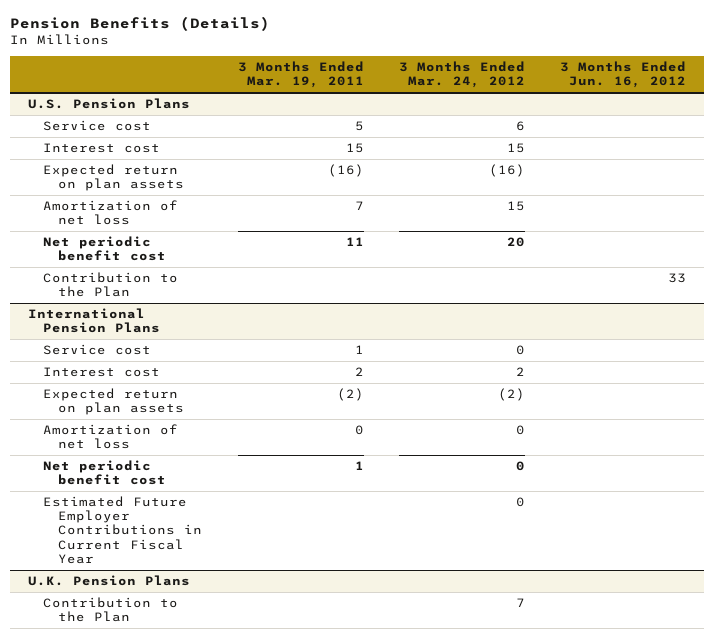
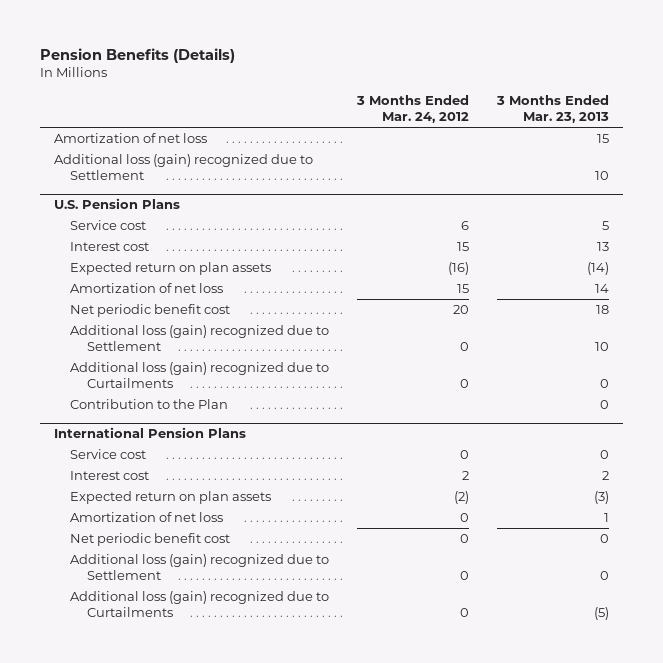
[237,60,364,89] 3 Months Ended Mar. 19, 2011 -> none
[560,60,687,89] 3 Months Ended Jun. 16, 2012 -> none
none -> [496,94,610,124] 3 Months Ended Mar. 23, 2013
none -> [53,132,207,143] Amortization of net loss
none -> [53,153,313,181] Additional loss (gain) recognized due to Settlement
none -> [70,324,330,352] Additional loss (gain) recognized due to Settlement
none -> [70,361,330,389] Additional loss (gain) recognized due to Curtailments
[42,496,203,564] Estimated Future Employer Contributions in Current Fiscal Year -> none
[27,575,190,587] U.K. Pension Plans -> none
[42,597,178,623] Contribution to the Plan -> none
none -> [70,553,330,581] Additional loss (gain) recognized due to Settlement
none -> [70,590,330,618] Additional loss (gain) recognized due to Curtailments

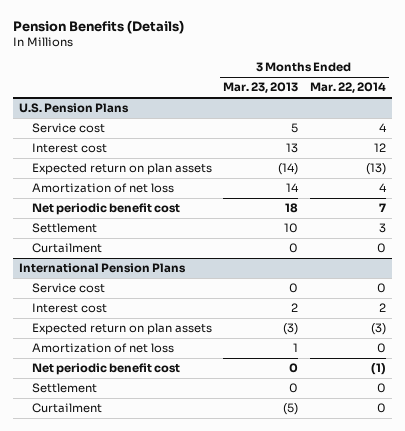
[356,94,470,124] 3 Months Ended Mar. 24, 2012 -> none
none -> [309,82,386,94] Mar. 22, 2014
[53,132,207,143] Amortization of net loss -> none
[53,153,313,181] Additional loss (gain) recognized due to Settlement -> none
[70,398,229,409] Contribution to the Plan -> none
[70,324,330,352] Additional loss (gain) recognized due to Settlement -> [31,223,97,234] Settlement
[70,361,330,389] Additional loss (gain) recognized due to Curtailments -> [31,243,102,254] Curtailment
[70,553,330,581] Additional loss (gain) recognized due to Settlement -> [31,383,97,394] Settlement
[70,590,330,618] Additional loss (gain) recognized due to Curtailments -> [31,403,102,414] Curtailment

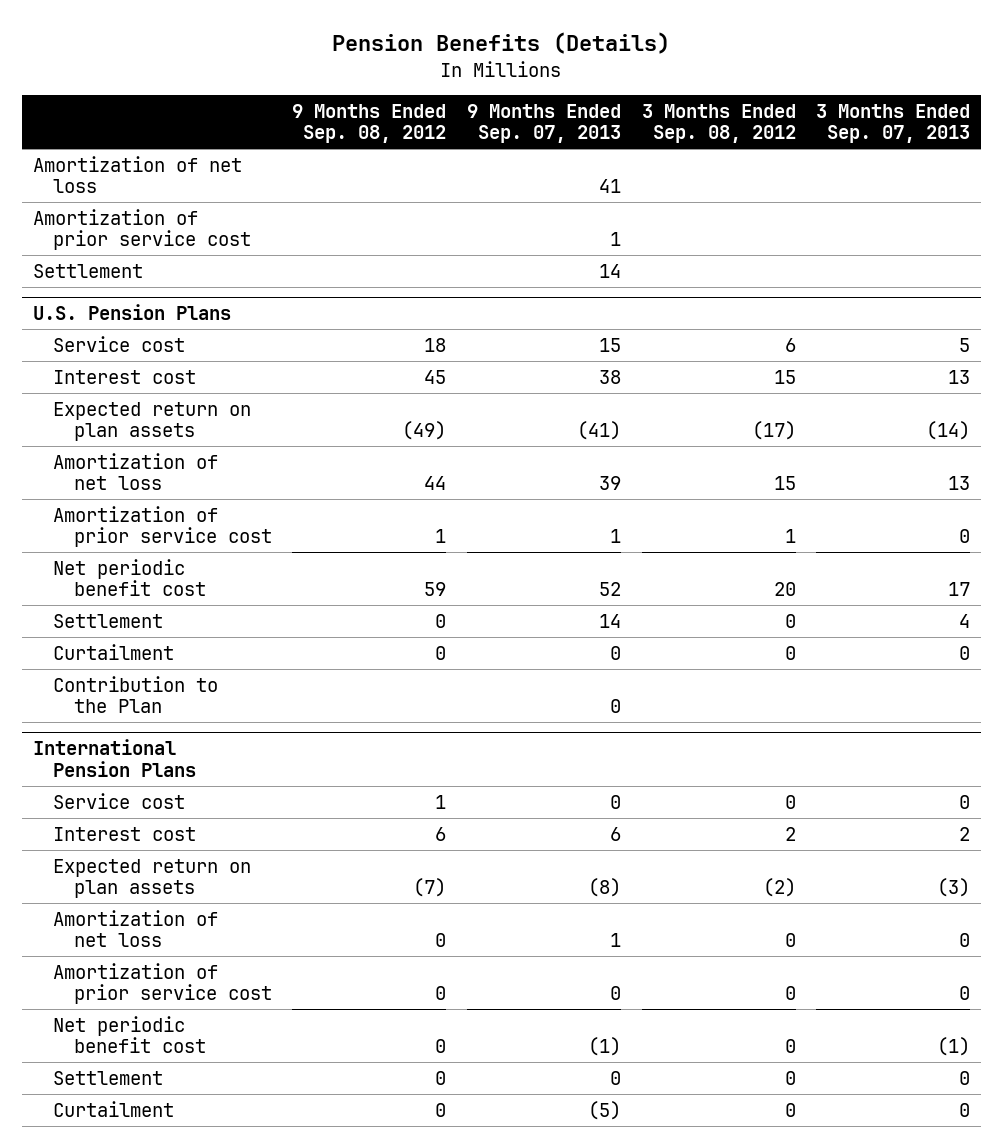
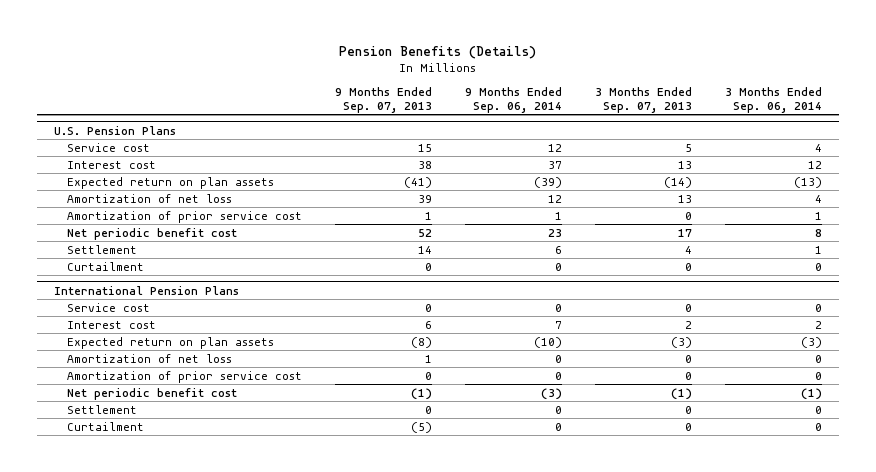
[292,103,447,144] 9 Months Ended Sep. 08, 2012 -> none
[641,103,796,144] 3 Months Ended Sep. 08, 2012 -> none
none -> [464,87,562,113] 9 Months Ended Sep. 06, 2014
none -> [725,87,823,113] 3 Months Ended Sep. 06, 2014
[32,155,242,194] Amortization of net loss -> none
[32,208,252,251] Amortization of prior service cost -> none
[32,263,143,278] Settlement -> none
[53,675,219,714] Contribution to the Plan -> none

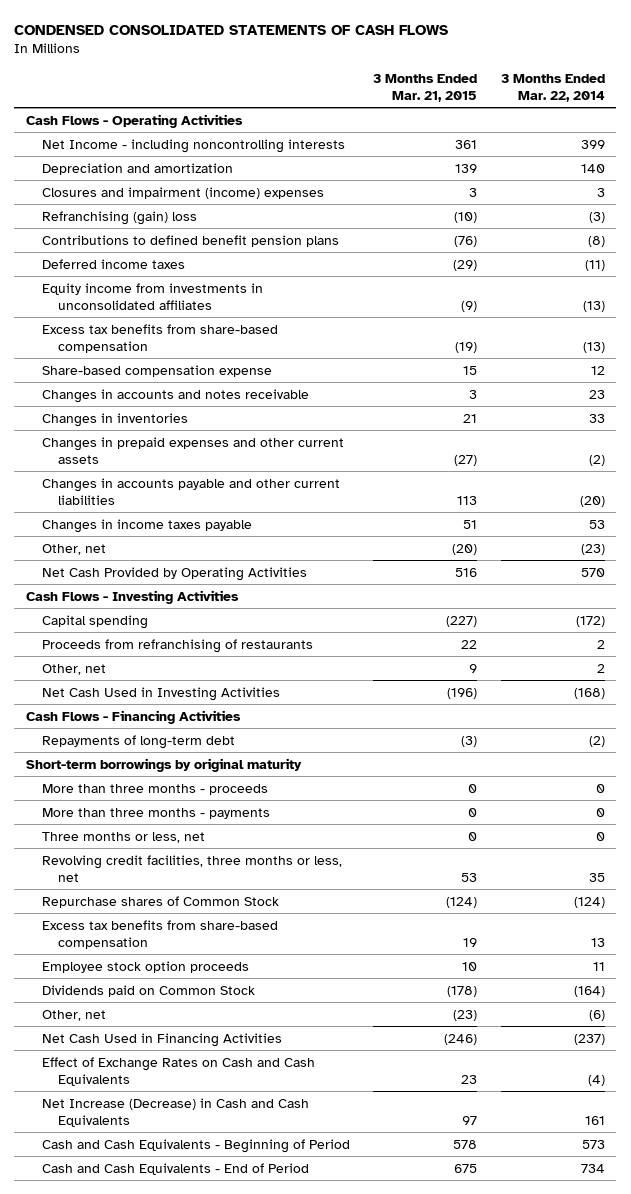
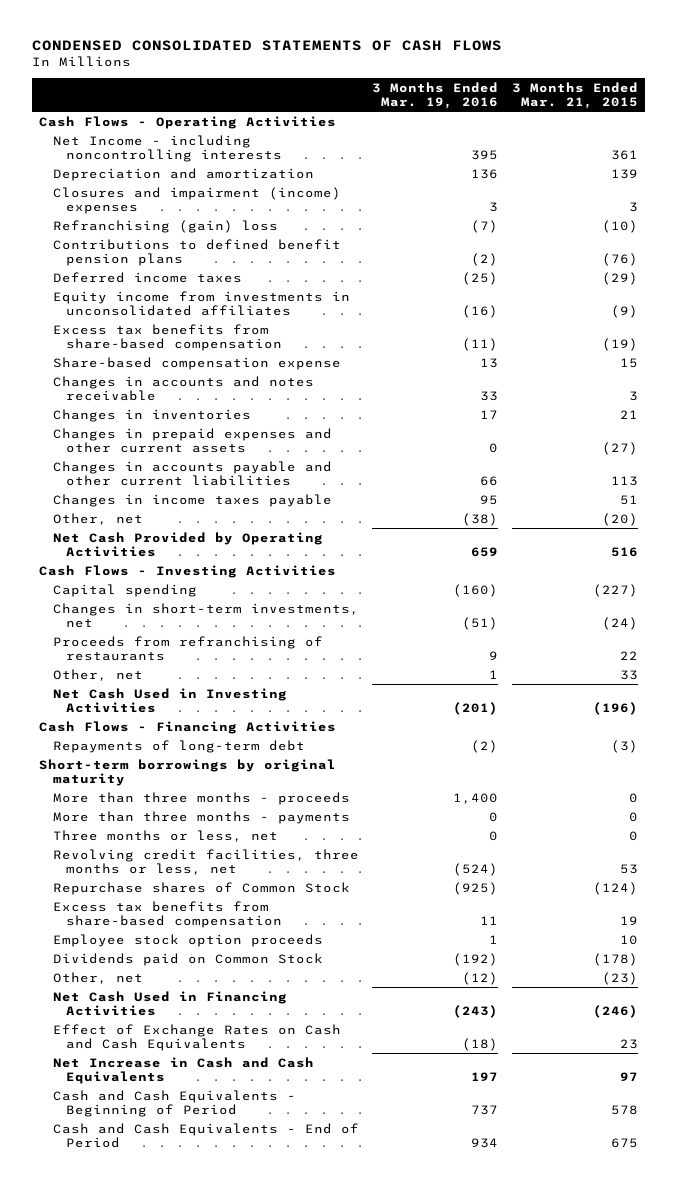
[500,73,605,102] 3 Months Ended Mar. 22, 2014 -> none
none -> [372,81,499,109] 3 Months Ended Mar. 19, 2016
none -> [52,602,359,628] Changes in short-term investments, net
[469,663,478,673] 9 -> [620,669,639,680] 33
[42,1097,310,1127] Net Increase (Decrease) in Cash and Cash Equivalents -> [52,1056,314,1084] Net Increase in Cash and Cash Equivalents

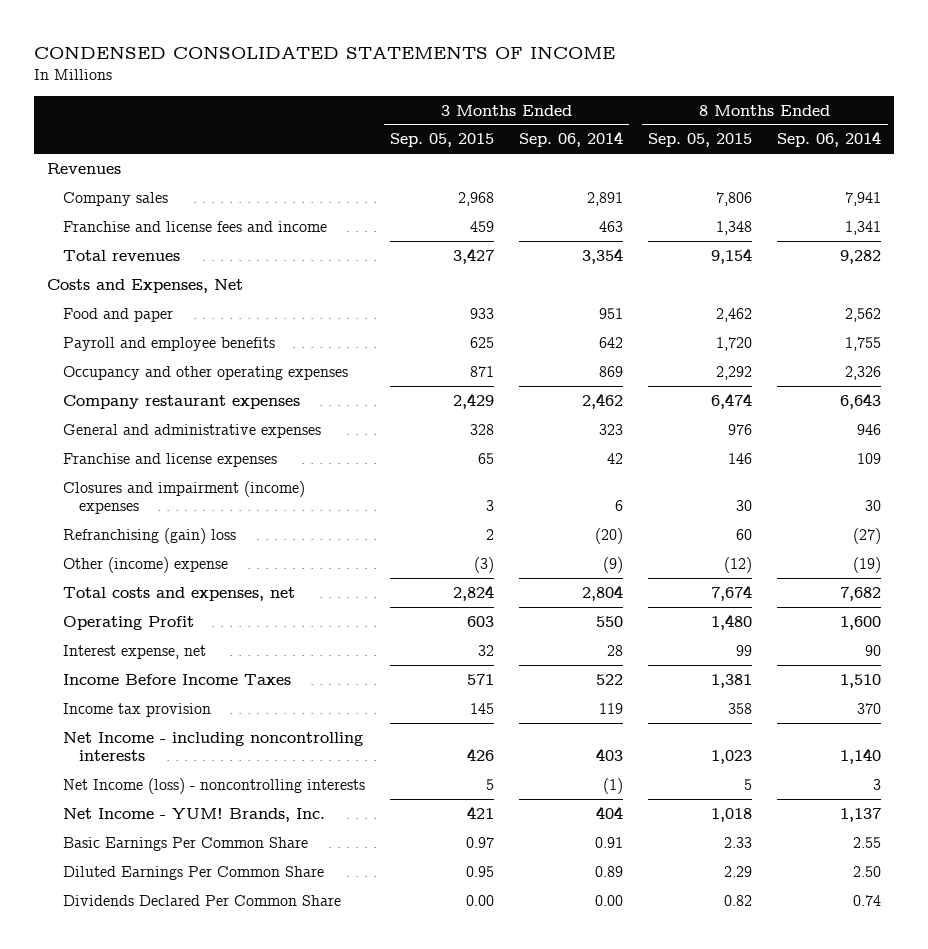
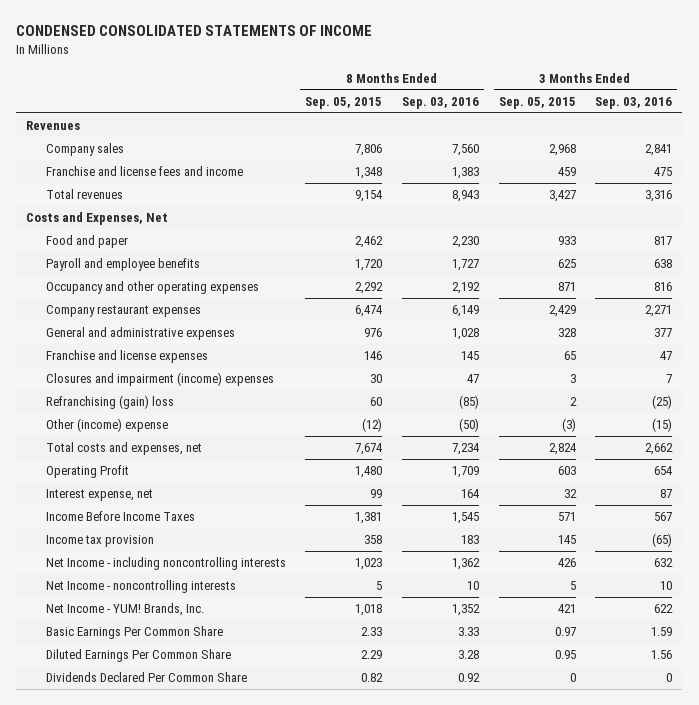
[519,131,624,148] Sep. 06, 2014 -> none
[777,131,882,148] Sep. 06, 2014 -> none
none -> [401,96,479,109] Sep. 03, 2016
none -> [595,96,673,109] Sep. 03, 2016
[62,777,365,794] Net Income (loss) - noncontrolling interests -> [45,580,236,594] Net Income - noncontrolling interests
[465,894,494,906] 0.00 -> [569,673,576,683] 0

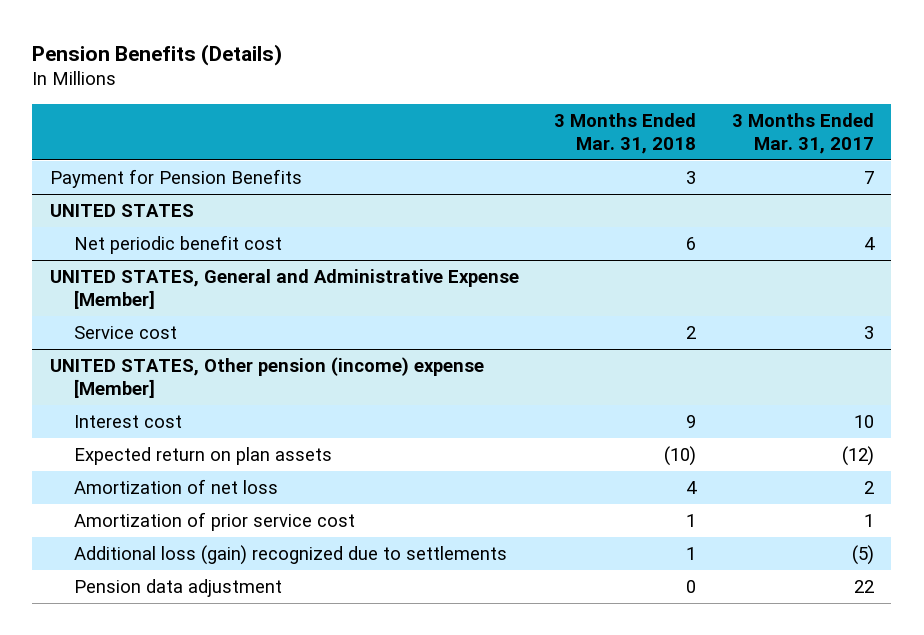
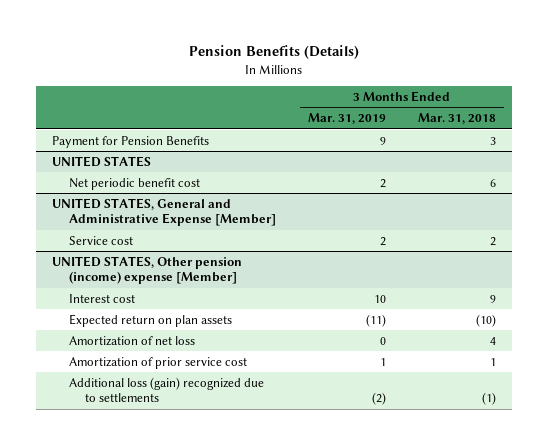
[731,112,874,154] 3 Months Ended Mar. 31, 2017 -> none
none -> [307,113,386,125] Mar. 31, 2019
[74,578,283,597] Pension data adjustment -> none
[686,546,697,560] 1 -> [482,392,497,406] (1)

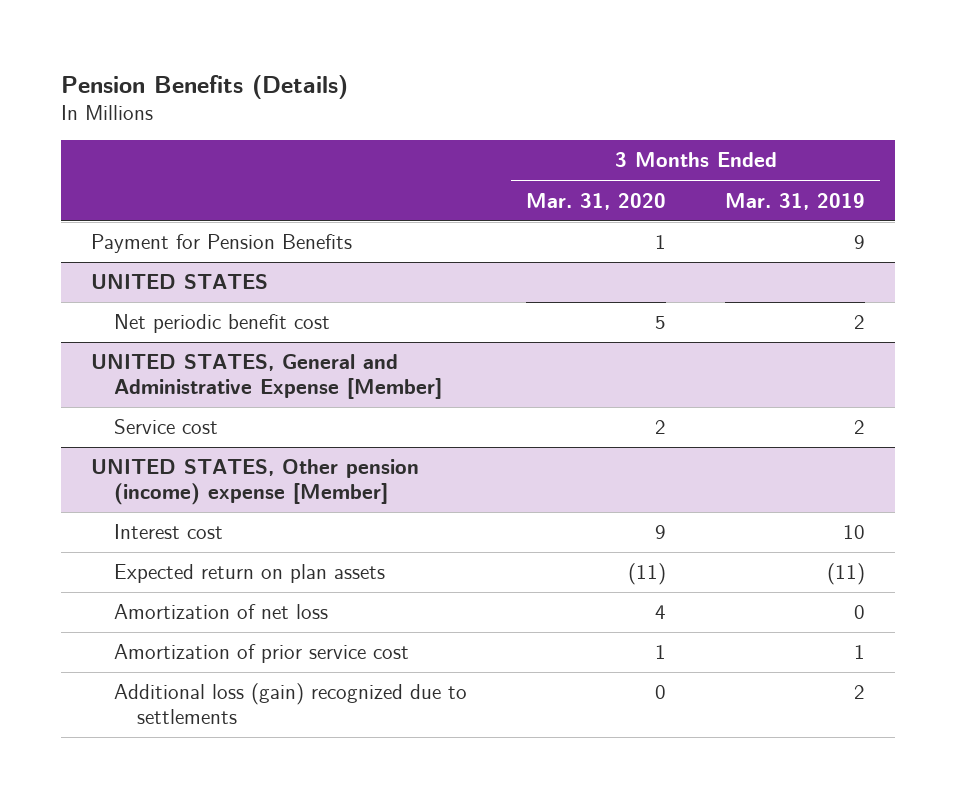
[418,113,497,125] Mar. 31, 2018 -> none
none -> [525,192,666,210] Mar. 31, 2020
[371,392,386,406] (2) -> [854,685,866,700] 2

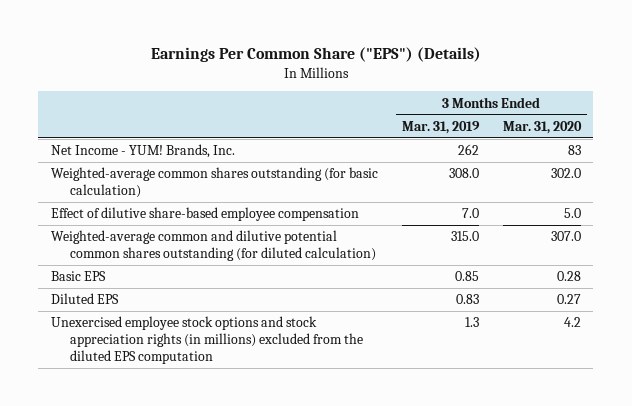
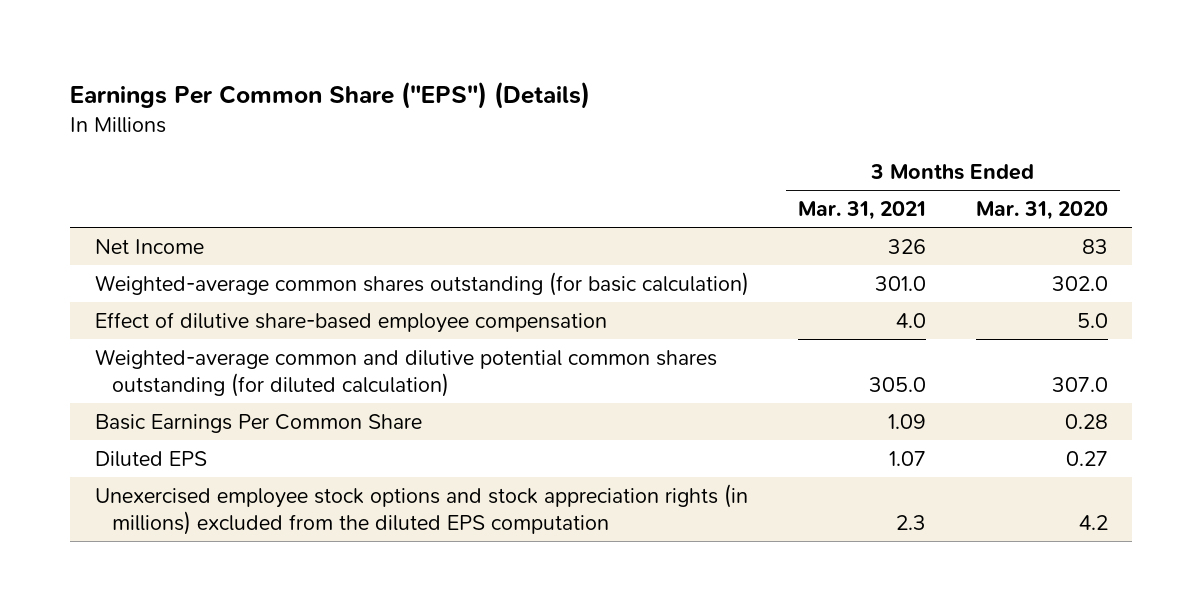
[401,120,480,134] Mar. 31, 2019 -> none
none -> [798,200,927,220] Mar. 31, 2021
[50,144,235,159] Net Income - YUM! Brands, Inc. -> [94,238,204,254] Net Income
[50,271,106,282] Basic EPS -> [94,413,422,433] Basic Earnings Per Common Share

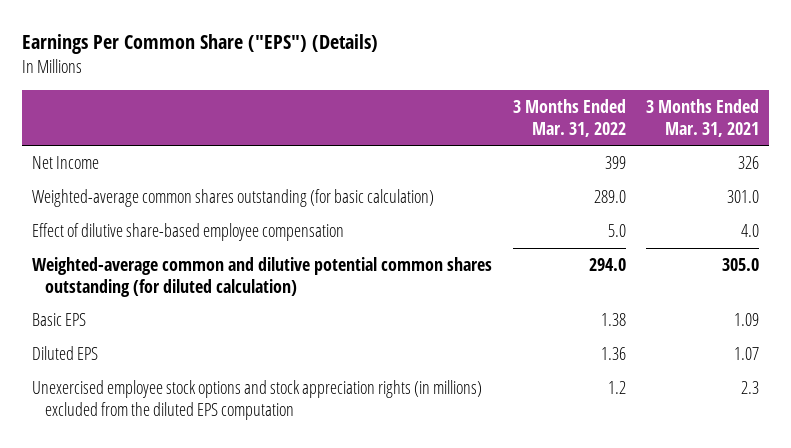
[975,200,1108,220] Mar. 31, 2020 -> none
none -> [512,99,626,137] 3 Months Ended Mar. 31, 2022
[94,413,422,433] Basic Earnings Per Common Share -> [32,313,87,327] Basic EPS

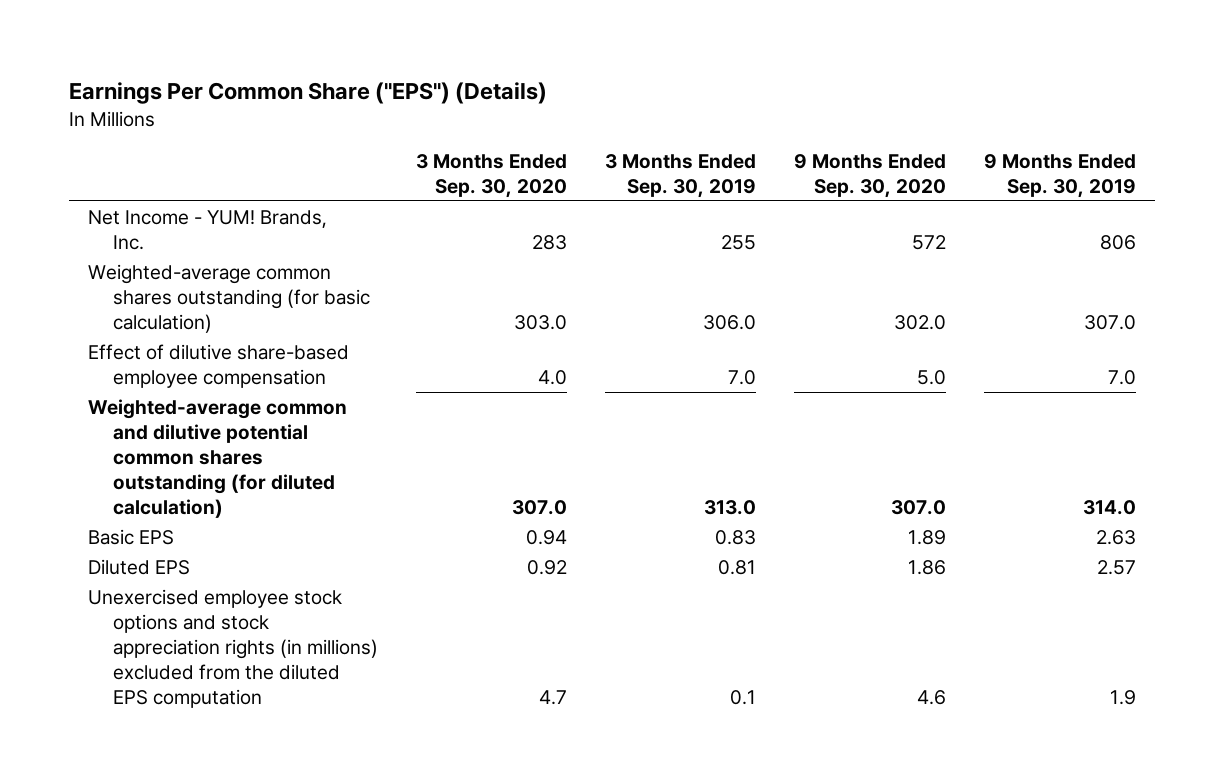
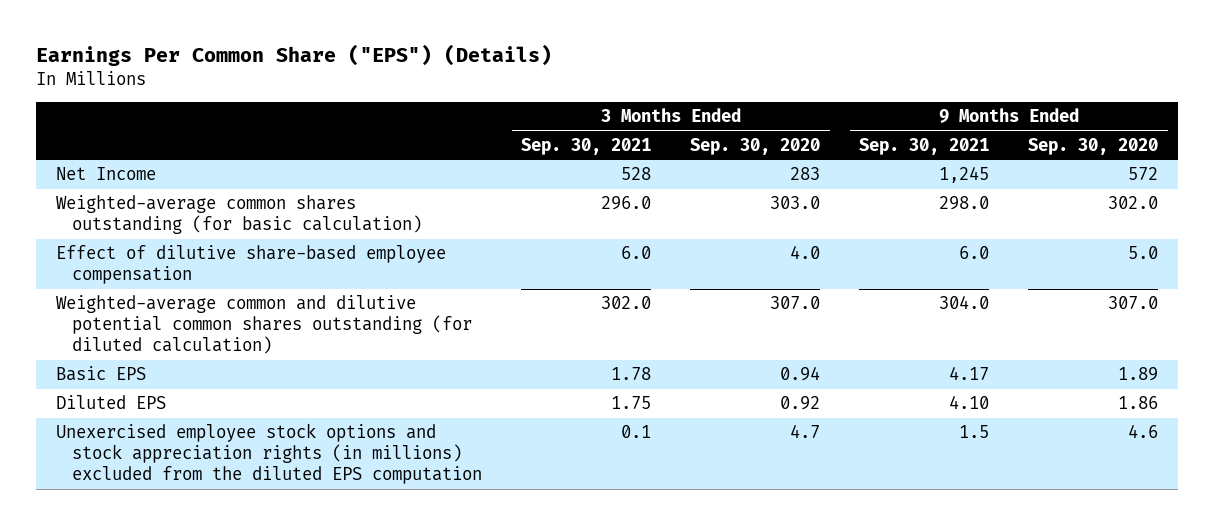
[605,153,757,198] 3 Months Ended Sep. 30, 2019 -> none
[983,153,1136,198] 9 Months Ended Sep. 30, 2019 -> none
none -> [521,137,652,155] Sep. 30, 2021
none -> [859,137,990,155] Sep. 30, 2021
[87,209,327,250] Net Income - YUM! Brands, Inc. -> [55,167,156,181] Net Income

